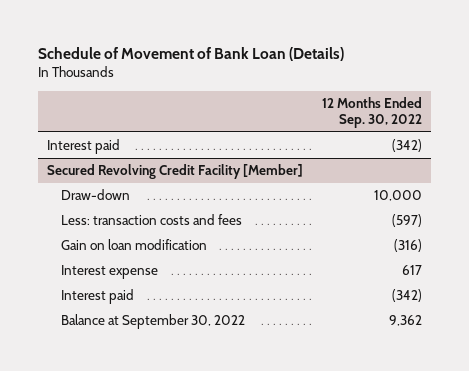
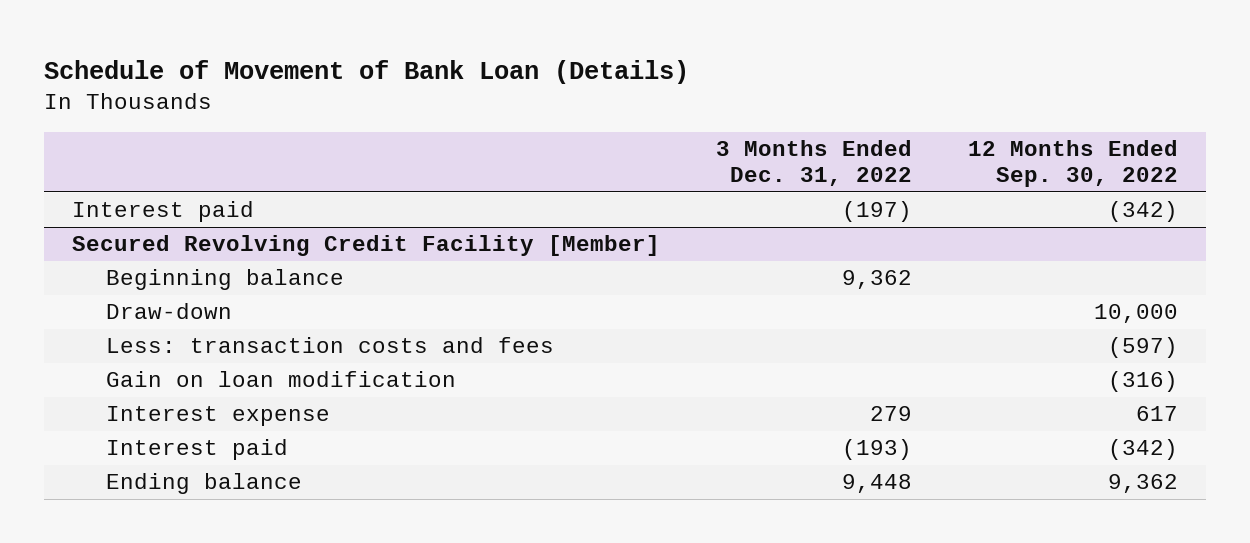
none -> [715,139,912,187] 3 Months Ended Dec. 31, 2022
none -> [105,269,344,291] Beginning balance
[60,314,245,330] Balance at September 30, 2022 -> [105,473,302,495] Ending balance

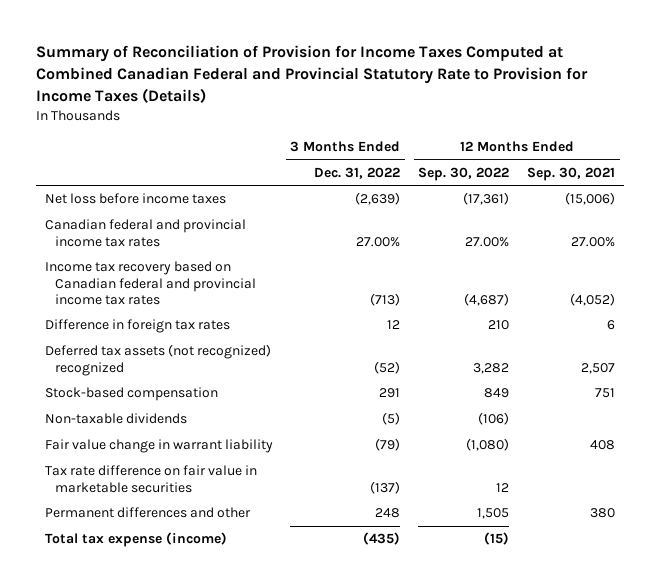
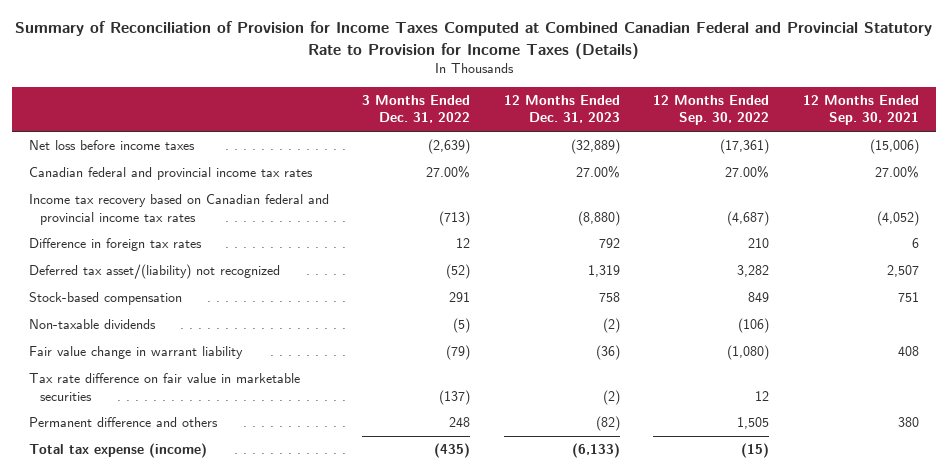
none -> [503,94,620,124] 12 Months Ended Dec. 31, 2023
[44,344,271,376] Deferred tax assets (not recognized) recognized -> [28,264,280,280] Deferred tax asset/(liability) not recognized
[44,507,251,519] Permanent differences and other -> [28,417,218,428] Permanent difference and others

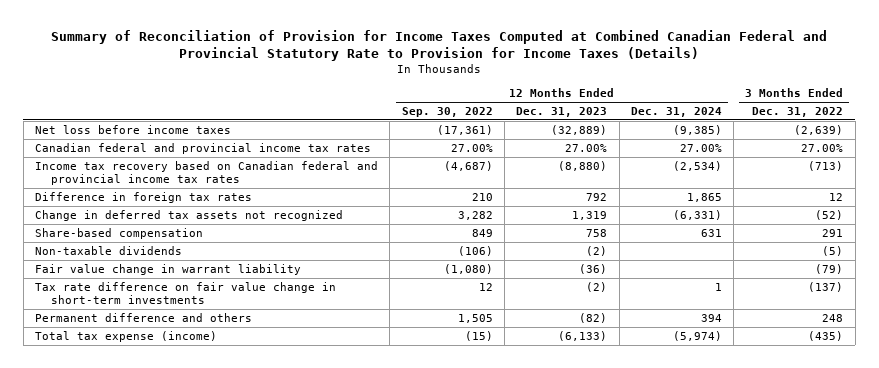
[802,94,919,126] 12 Months Ended Sep. 30, 2021 -> none
none -> [630,107,722,118] Dec. 31, 2024
[28,264,280,280] Deferred tax asset/(liability) not recognized -> [35,209,344,221] Change in deferred tax assets not recognized
[28,292,182,306] Stock-based compensation -> [35,227,204,239] Share-based compensation
[28,373,300,401] Tax rate difference on fair value in marketable securities -> [35,281,337,304] Tax rate difference on fair value change in short-term investments

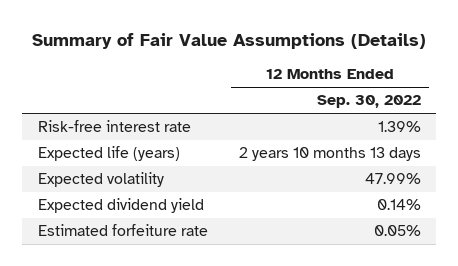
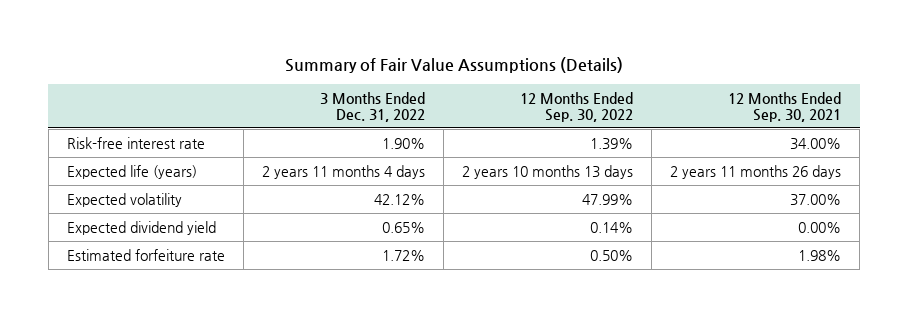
none -> [319,91,425,123] 3 Months Ended Dec. 31, 2022
none -> [727,91,841,123] 12 Months Ended Sep. 30, 2021
[373,225,421,237] 0.05% -> [589,249,633,261] 0.50%

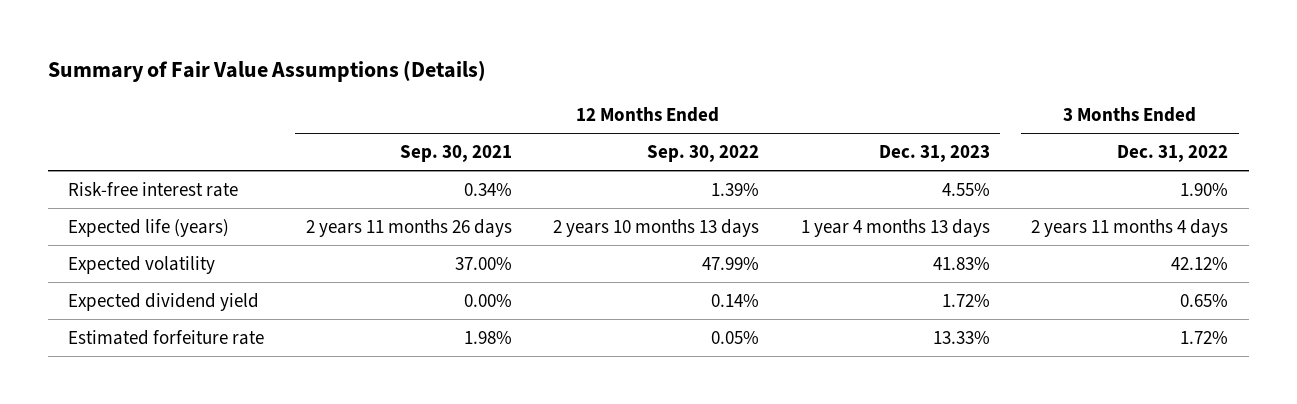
none -> [878,144,990,162] Dec. 31, 2023
[789,137,841,150] 34.00% -> [463,182,512,196] 0.34%
[589,249,633,261] 0.50% -> [711,330,760,344] 0.05%

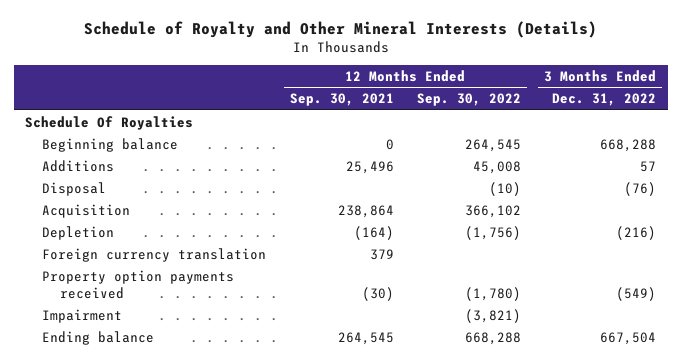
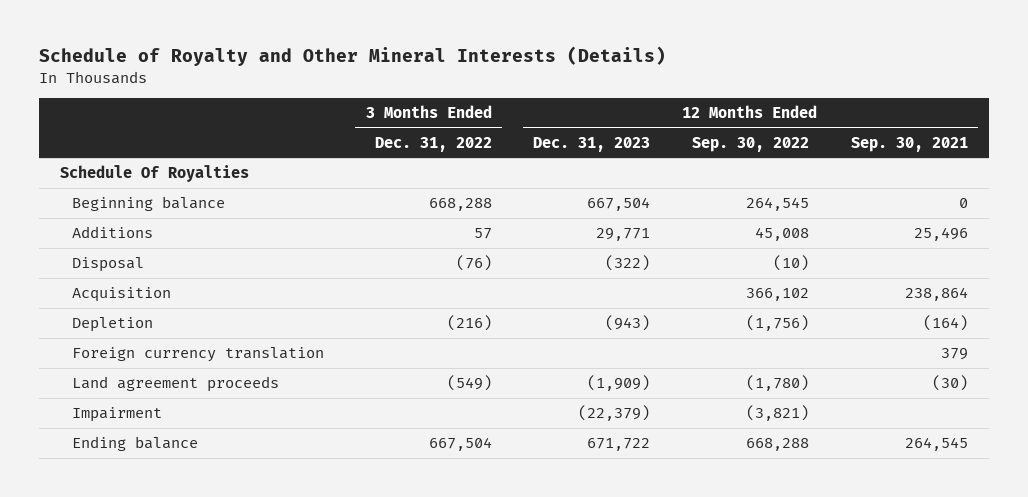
none -> [533,136,651,152] Dec. 31, 2023
[42,269,235,299] Property option payments received -> [71,376,279,393] Land agreement proceeds

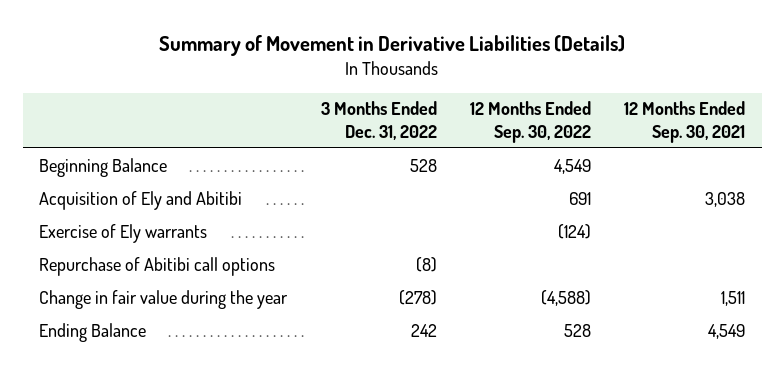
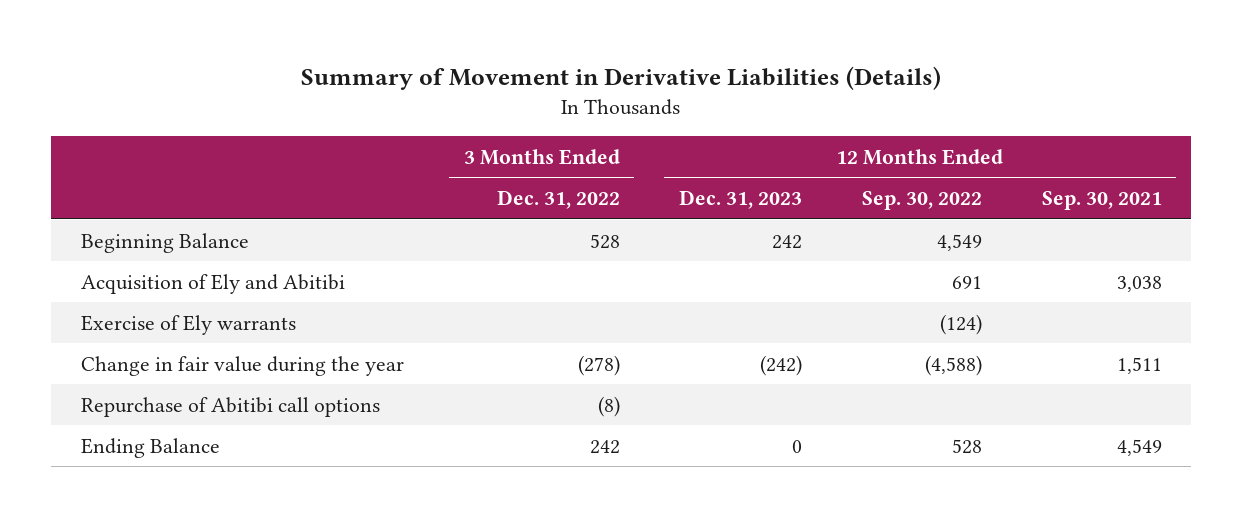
none -> [679,190,803,210] Dec. 31, 2023
[39,256,276,276] Repurchase of Abitibi call options -> [80,396,380,417] Repurchase of Abitibi call options

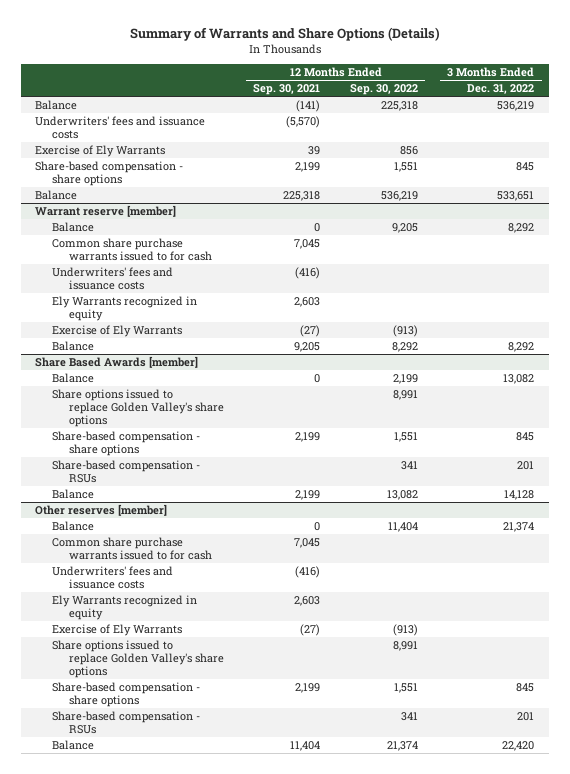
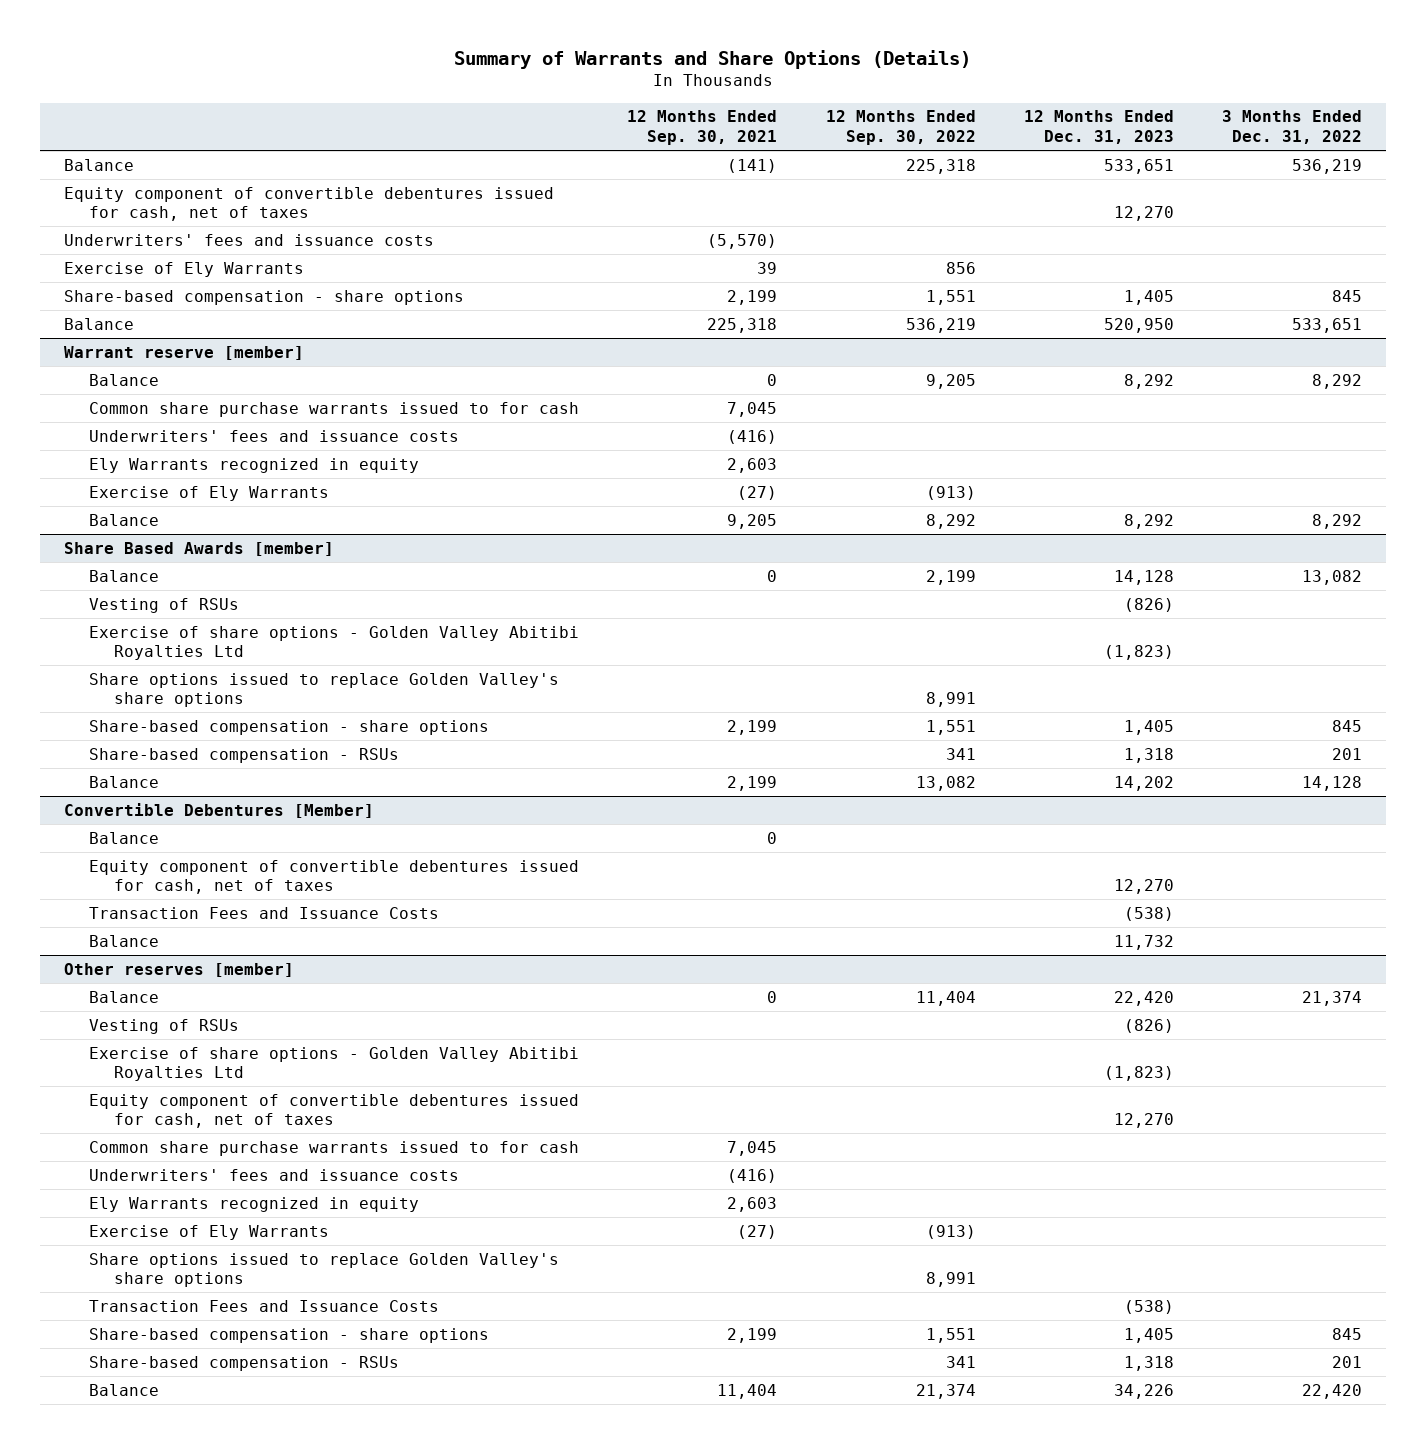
none -> [1023,110,1174,145] 12 Months Ended Dec. 31, 2023
none -> [63,186,554,222] Equity component of convertible debentures issued for cash, net of taxes
none -> [88,597,239,613] Vesting of RSUs
none -> [88,625,579,661] Exercise of share options - Golden Valley Abitibi Royalties Ltd
none -> [63,802,374,818] Convertible Debentures [Member]
none -> [88,831,159,844] Balance
none -> [88,859,579,895] Equity component of convertible debentures issued for cash, net of taxes
none -> [88,906,439,919] Transaction Fees and Issuance Costs
none -> [88,934,159,947] Balance
none -> [88,1018,239,1034] Vesting of RSUs
none -> [88,1046,579,1082] Exercise of share options - Golden Valley Abitibi Royalties Ltd
none -> [88,1093,579,1129] Equity component of convertible debentures issued for cash, net of taxes
none -> [88,1299,439,1312] Transaction Fees and Issuance Costs

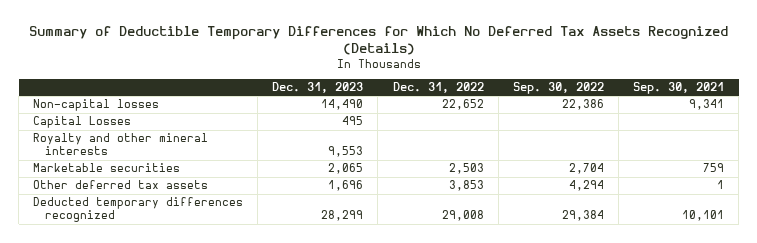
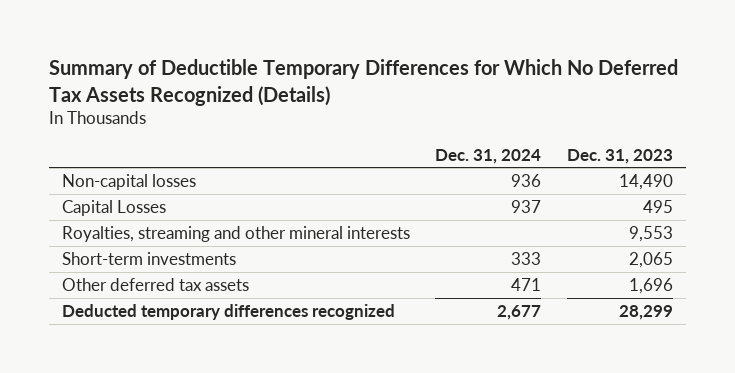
[392,82,484,94] Dec. 31, 2022 -> none
[512,82,604,95] Sep. 30, 2022 -> none
[633,82,725,95] Sep. 30, 2021 -> none
none -> [435,148,542,164] Dec. 31, 2024
[33,133,209,156] Royalty and other mineral interests -> [61,226,410,243] Royalties, streaming and other mineral interests
[33,163,181,173] Marketable securities -> [61,252,236,266] Short-term investments

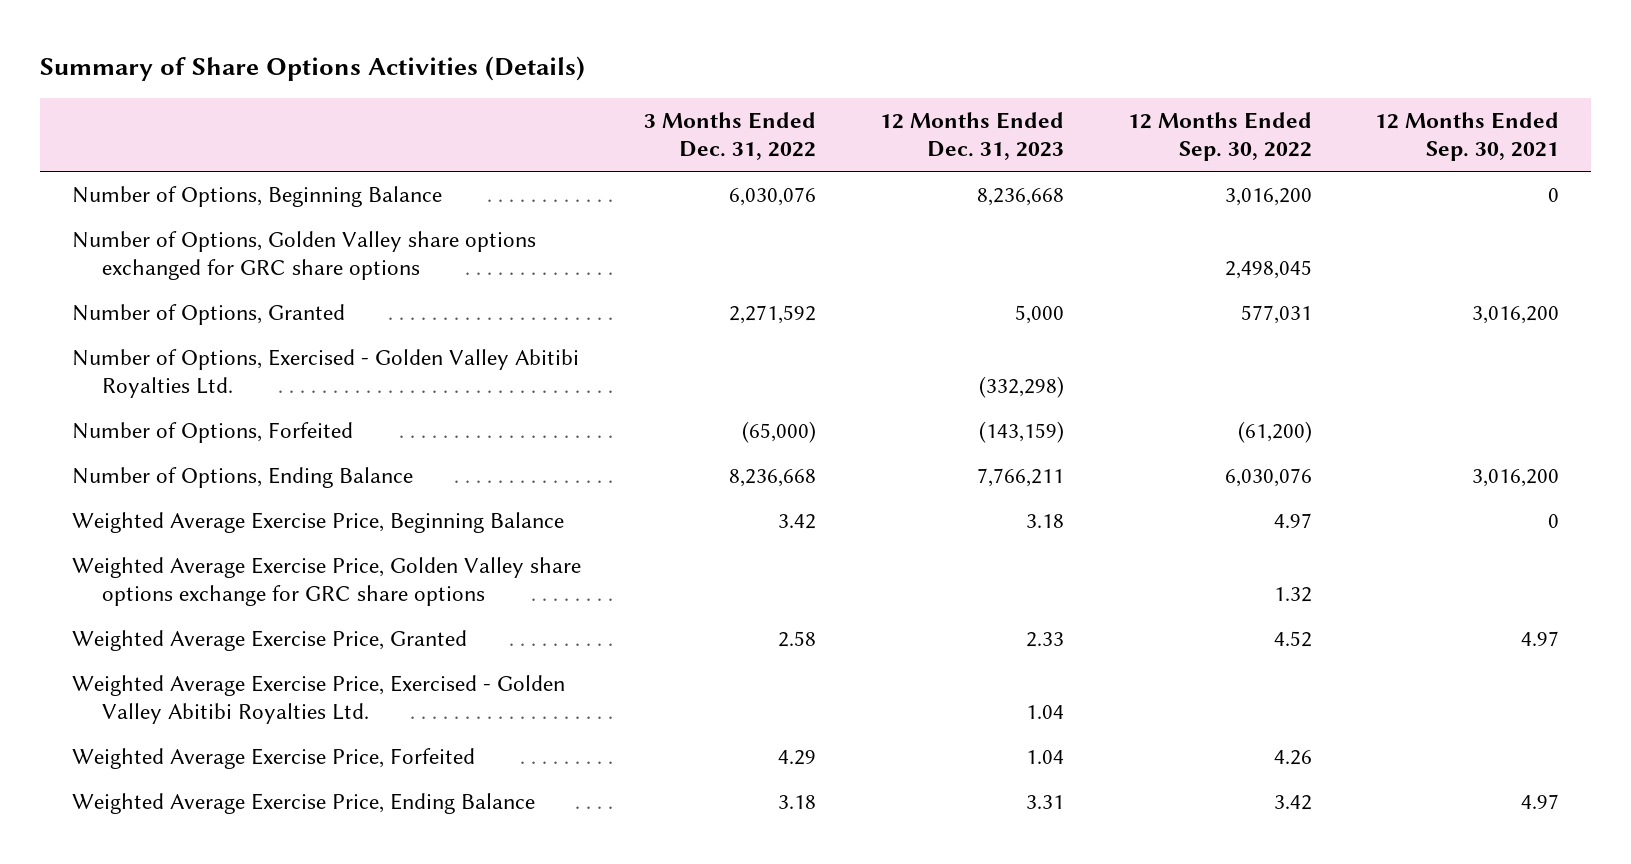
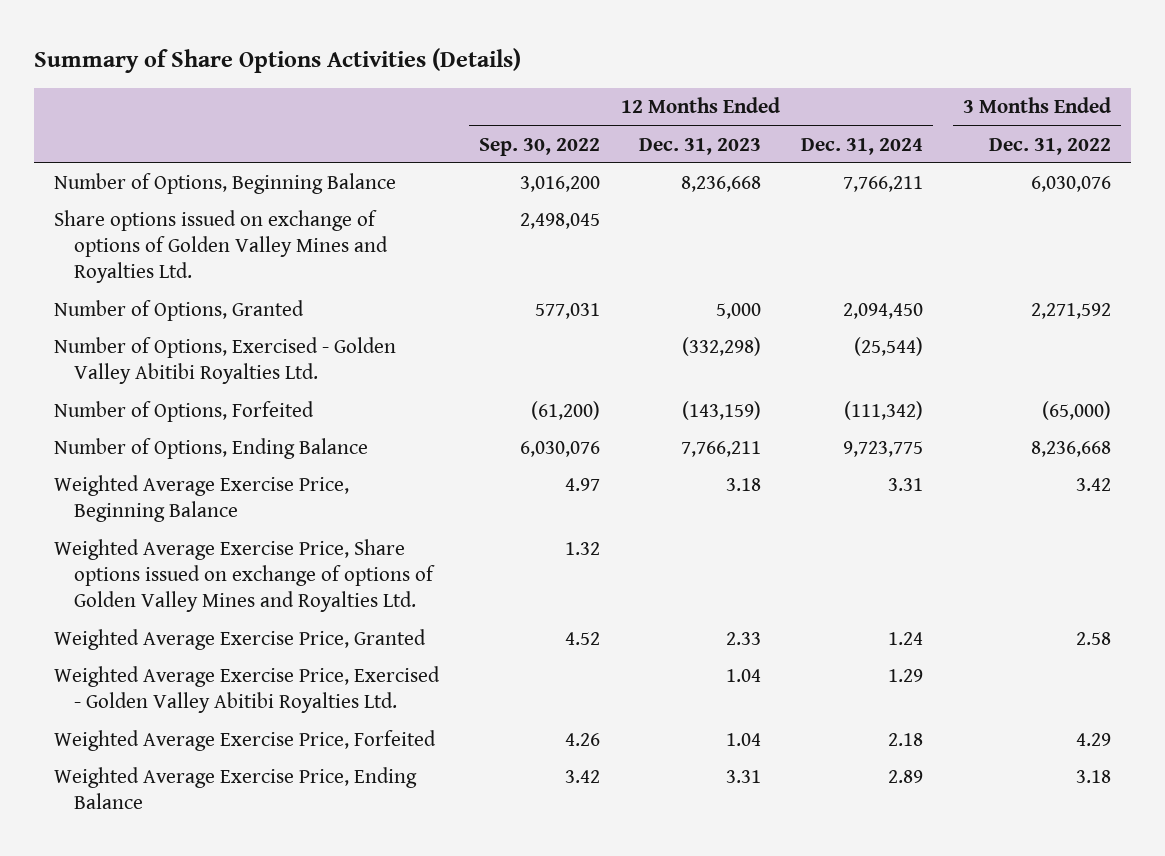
[1375,111,1560,162] 12 Months Ended Sep. 30, 2021 -> none
none -> [801,137,924,155] Dec. 31, 2024
[71,230,536,281] Number of Options, Golden Valley share options exchanged for GRC share options -> [53,210,388,284] Share options issued on exchange of options of Golden Valley Mines and Royalties Ltd.
[71,556,581,607] Weighted Average Exercise Price, Golden Valley share options exchange for GRC share options -> [53,539,435,613] Weighted Average Exercise Price, Share options issued on exchange of options of Golden Valley Mines and Royalties Ltd.

